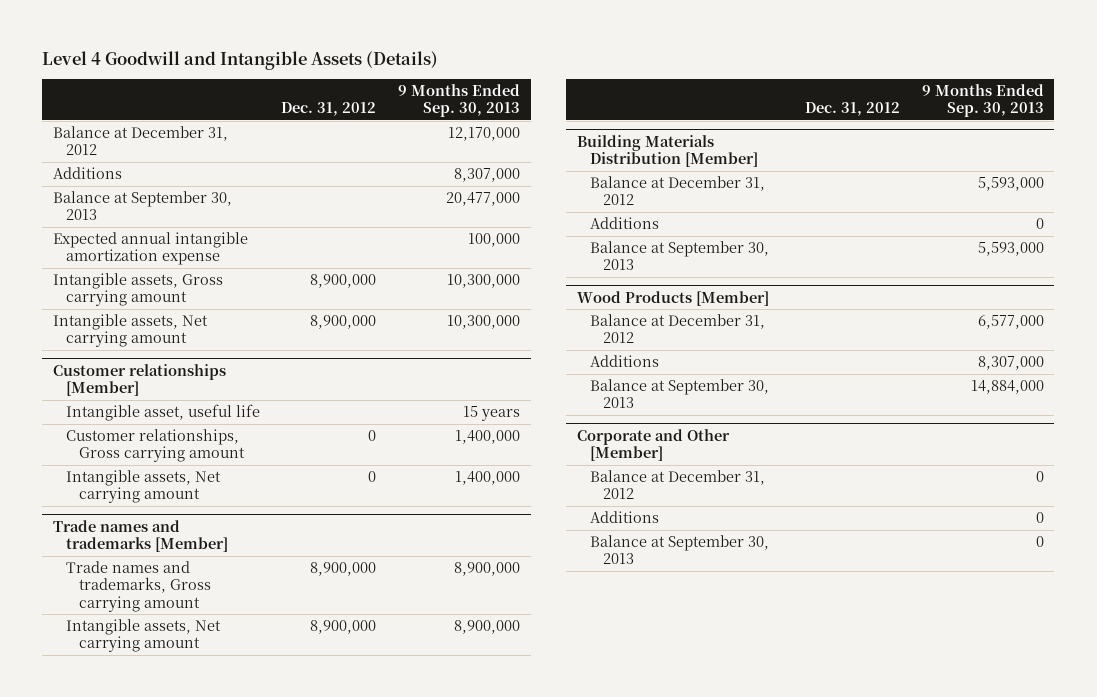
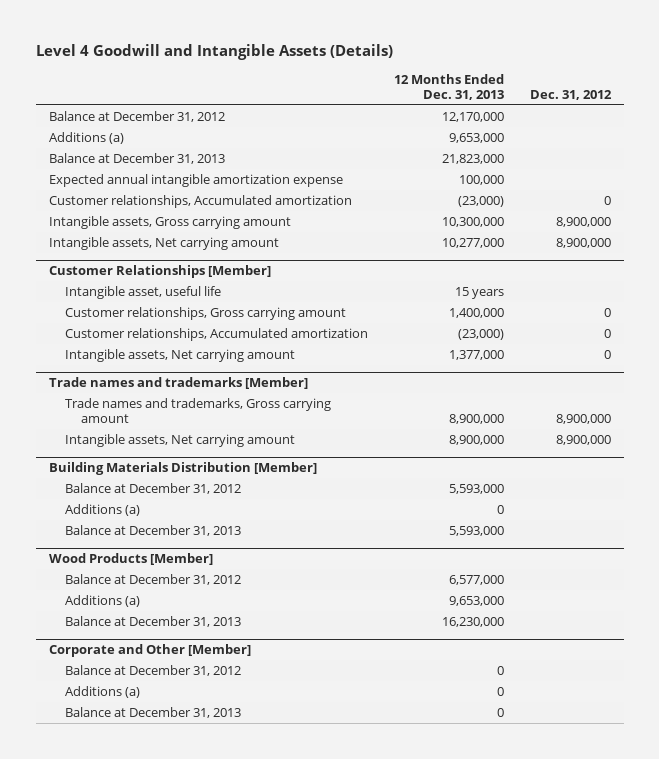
[397,83,520,118] 9 Months Ended Sep. 30, 2013 -> none
none -> [393,73,504,100] 12 Months Ended Dec. 31, 2013
[53,167,123,180] Additions -> [48,131,124,144] Additions (a)
[53,191,233,221] Balance at September 30, 2013 -> [48,152,225,164] Balance at December 31, 2013
none -> [48,194,352,208] Customer relationships, Accumulated amortization
[53,363,227,397] Customer relationships [Member] -> [48,265,271,279] Customer Relationships [Member]
none -> [64,327,368,341] Customer relationships, Accumulated amortization
[589,217,659,230] Additions -> [64,503,140,516] Additions (a)
[589,241,769,271] Balance at September 30, 2013 -> [64,524,241,536] Balance at December 31, 2013
[589,355,659,368] Additions -> [64,594,140,607] Additions (a)
[589,379,769,409] Balance at September 30, 2013 -> [64,615,241,627] Balance at December 31, 2013
[589,511,659,524] Additions -> [64,685,140,698] Additions (a)
[589,535,769,565] Balance at September 30, 2013 -> [64,706,241,718] Balance at December 31, 2013

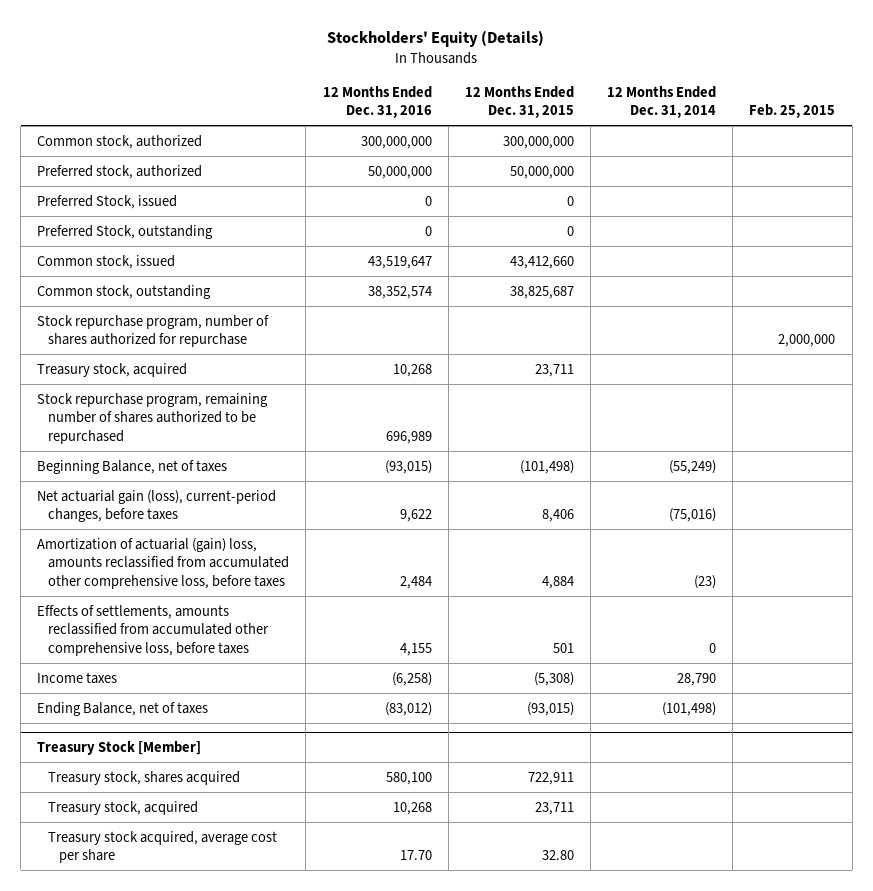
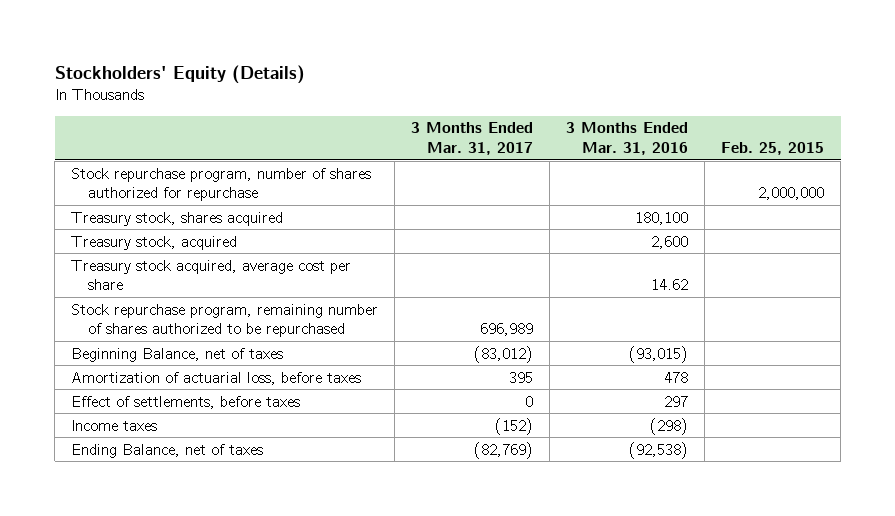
[322,85,432,119] 12 Months Ended Dec. 31, 2016 -> none
[464,85,574,119] 12 Months Ended Dec. 31, 2015 -> none
[607,85,717,119] 12 Months Ended Dec. 31, 2014 -> none
none -> [411,122,534,155] 3 Months Ended Mar. 31, 2017
none -> [566,122,689,155] 3 Months Ended Mar. 31, 2016
[37,134,203,149] Common stock, authorized -> none
[37,164,203,179] Preferred stock, authorized -> none
[37,194,178,209] Preferred Stock, issued -> none
[37,224,214,239] Preferred Stock, outstanding -> none
[37,254,176,269] Common stock, issued -> none
[37,284,212,299] Common stock, outstanding -> none
none -> [71,211,284,226] Treasury stock, shares acquired
none -> [71,259,352,291] Treasury stock acquired, average cost per share
[37,489,277,523] Net actuarial gain (loss), current-period changes, before taxes -> none
[37,537,290,589] Amortization of actuarial (gain) loss, amounts reclassified from accumulated other comprehensive loss, before taxes -> [71,371,362,385] Amortization of actuarial loss, before taxes
[37,604,270,656] Effects of settlements, amounts reclassified from accumulated other comprehensive loss, before taxes -> [71,395,301,409] Effect of settlements, before taxes
[37,740,202,755] Treasury Stock [Member] -> none
[48,770,241,785] Treasury stock, shares acquired -> none
[48,800,199,815] Treasury stock, acquired -> none
[48,830,278,864] Treasury stock acquired, average cost per share -> none

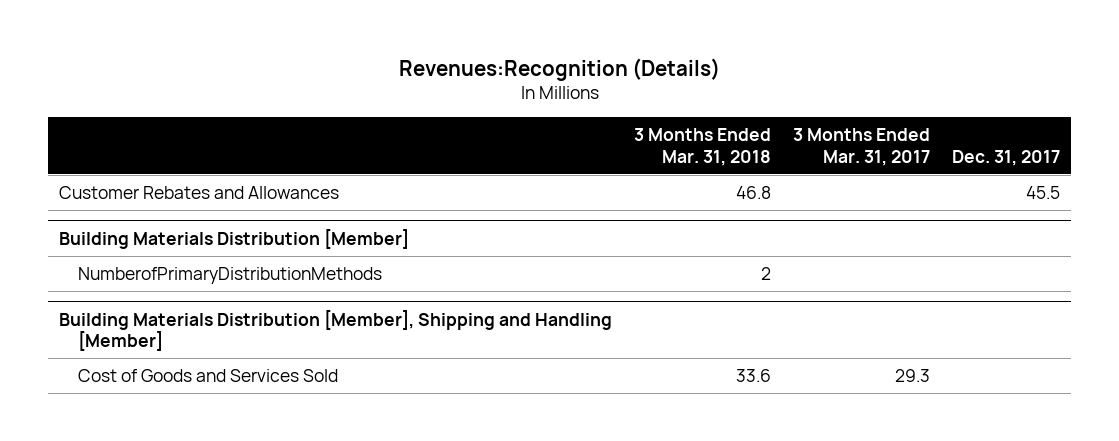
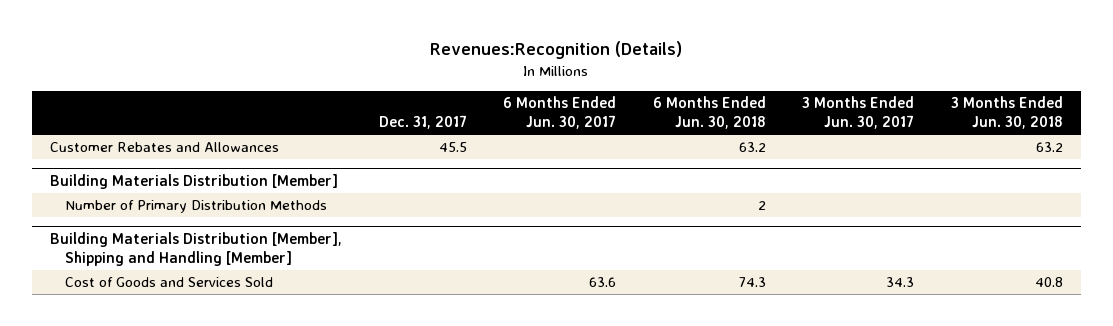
[634,128,772,166] 3 Months Ended Mar. 31, 2018 -> none
[793,128,931,166] 3 Months Ended Mar. 31, 2017 -> none
none -> [503,96,617,130] 6 Months Ended Jun. 30, 2017
none -> [652,96,766,130] 6 Months Ended Jun. 30, 2018
none -> [802,96,915,130] 3 Months Ended Jun. 30, 2017
none -> [950,96,1063,130] 3 Months Ended Jun. 30, 2018
[78,267,383,285] NumberofPrimaryDistributionMethods -> [64,200,327,214] Number of Primary Distribution Methods

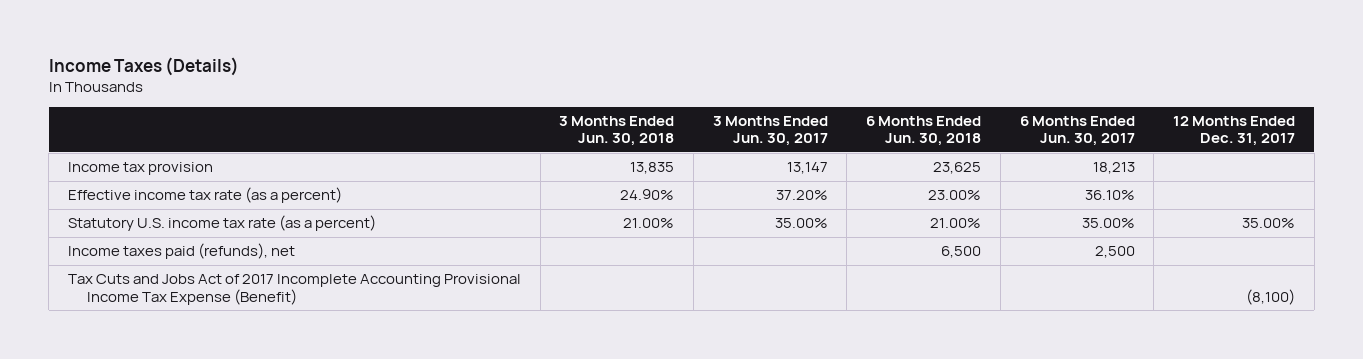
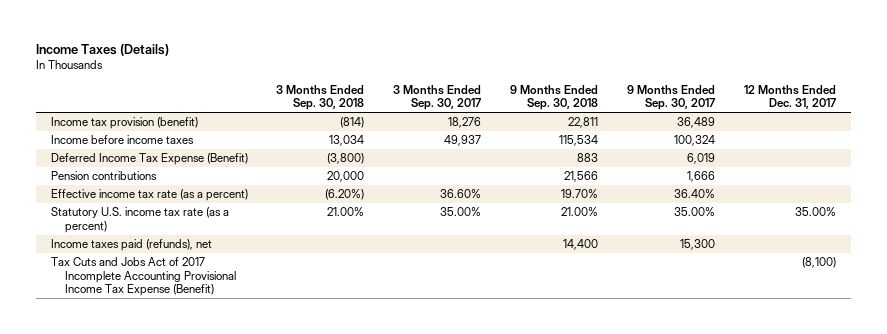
[559,116,675,147] 3 Months Ended Jun. 30, 2018 -> none
[712,116,828,147] 3 Months Ended Jun. 30, 2017 -> none
[866,116,982,147] 6 Months Ended Jun. 30, 2018 -> none
[1019,116,1135,147] 6 Months Ended Jun. 30, 2017 -> none
none -> [276,84,365,110] 3 Months Ended Sep. 30, 2018
none -> [393,84,482,110] 3 Months Ended Sep. 30, 2017
none -> [510,84,599,110] 9 Months Ended Sep. 30, 2018
none -> [627,84,716,110] 9 Months Ended Sep. 30, 2017
[67,162,213,176] Income tax provision -> [50,117,198,130] Income tax provision (benefit)
none -> [50,135,194,145] Income before income taxes
none -> [50,153,248,166] Deferred Income Tax Expense (Benefit)
none -> [50,171,157,181] Pension contributions

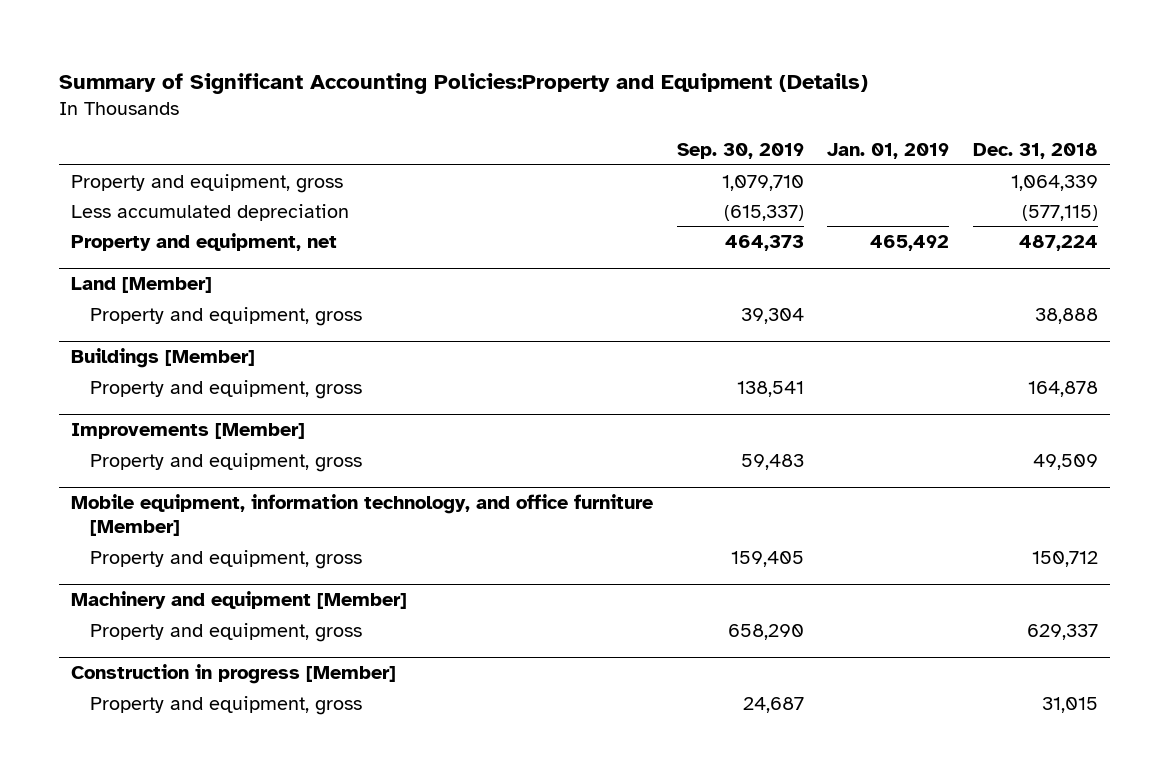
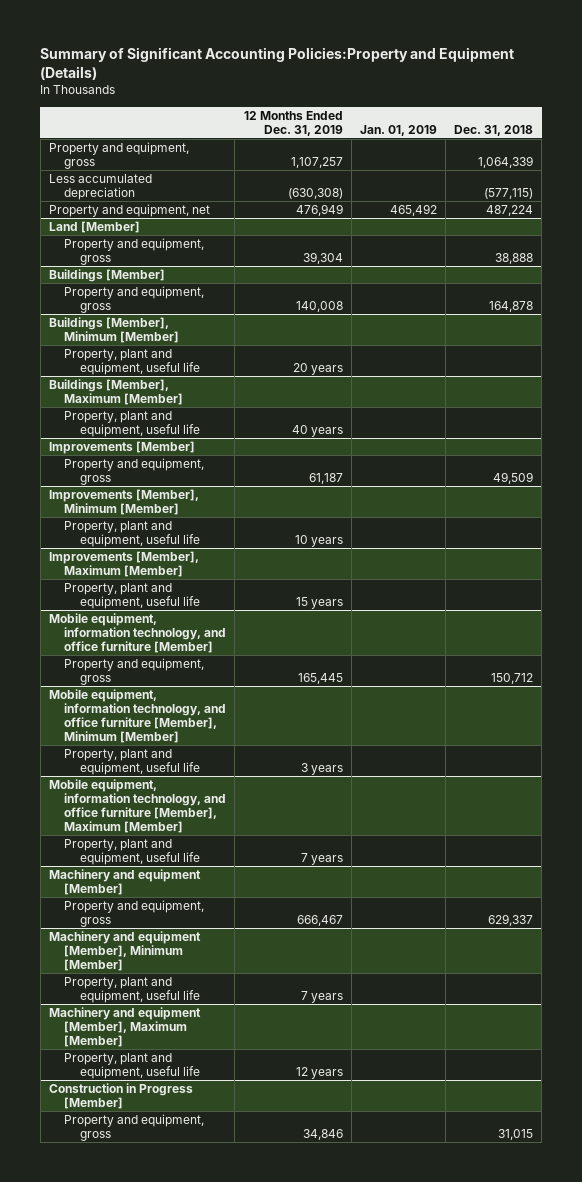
[676,143,804,160] Sep. 30, 2019 -> none
none -> [243,110,343,136] 12 Months Ended Dec. 31, 2019
none -> [48,317,180,344] Buildings [Member], Minimum [Member]
none -> [64,349,201,376] Property, plant and equipment, useful life
none -> [48,379,184,406] Buildings [Member], Maximum [Member]
none -> [64,411,201,438] Property, plant and equipment, useful life
none -> [48,489,199,516] Improvements [Member], Minimum [Member]
none -> [64,521,201,548] Property, plant and equipment, useful life
none -> [48,551,199,578] Improvements [Member], Maximum [Member]
none -> [64,583,201,610] Property, plant and equipment, useful life
none -> [48,689,227,744] Mobile equipment, information technology, and office furniture [Member], Minimum [Member]
none -> [64,749,201,776] Property, plant and equipment, useful life
none -> [48,779,227,834] Mobile equipment, information technology, and office furniture [Member], Maximum [Member]
none -> [64,839,201,866] Property, plant and equipment, useful life
none -> [48,931,201,972] Machinery and equipment [Member], Minimum [Member]
none -> [64,977,201,1004] Property, plant and equipment, useful life
none -> [48,1007,201,1048] Machinery and equipment [Member], Maximum [Member]
none -> [64,1053,201,1080] Property, plant and equipment, useful life
[70,663,396,684] Construction in progress [Member] -> [48,1083,193,1110] Construction in Progress [Member]

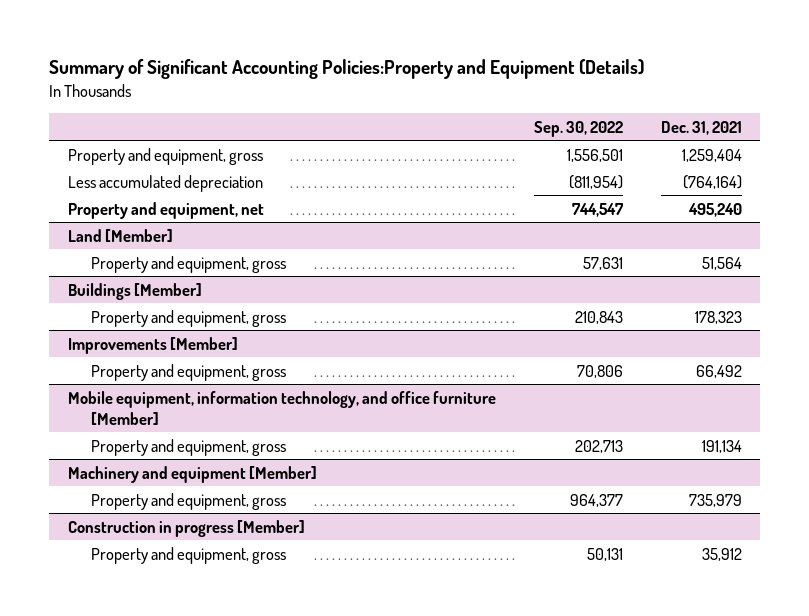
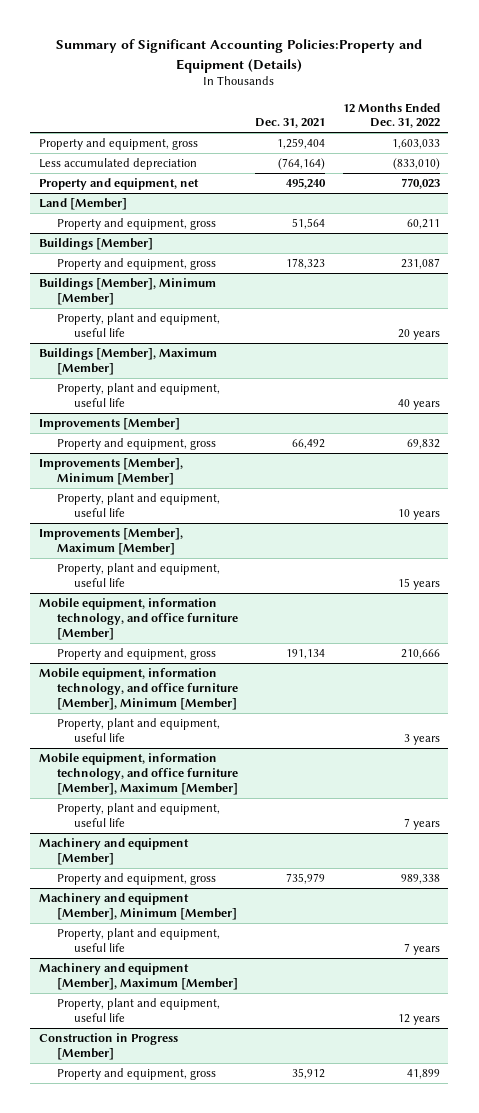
[533,120,623,137] Sep. 30, 2022 -> none
none -> [342,102,440,129] 12 Months Ended Dec. 31, 2022
none -> [38,277,216,305] Buildings [Member], Minimum [Member]
none -> [56,312,220,337] Property, plant and equipment, useful life
none -> [38,347,217,375] Buildings [Member], Maximum [Member]
none -> [56,382,220,407] Property, plant and equipment, useful life
none -> [38,457,183,485] Improvements [Member], Minimum [Member]
none -> [56,492,220,517] Property, plant and equipment, useful life
none -> [38,527,183,555] Improvements [Member], Maximum [Member]
none -> [56,562,220,587] Property, plant and equipment, useful life
none -> [38,667,238,710] Mobile equipment, information technology, and office furniture [Member], Minimum [Member]
none -> [56,717,220,742] Property, plant and equipment, useful life
none -> [38,752,238,795] Mobile equipment, information technology, and office furniture [Member], Maximum [Member]
none -> [56,802,220,827] Property, plant and equipment, useful life
none -> [38,892,237,920] Machinery and equipment [Member], Minimum [Member]
none -> [56,927,220,952] Property, plant and equipment, useful life
none -> [38,962,238,990] Machinery and equipment [Member], Maximum [Member]
none -> [56,997,220,1022] Property, plant and equipment, useful life
[67,519,305,537] Construction in progress [Member] -> [38,1032,178,1060] Construction in Progress [Member]

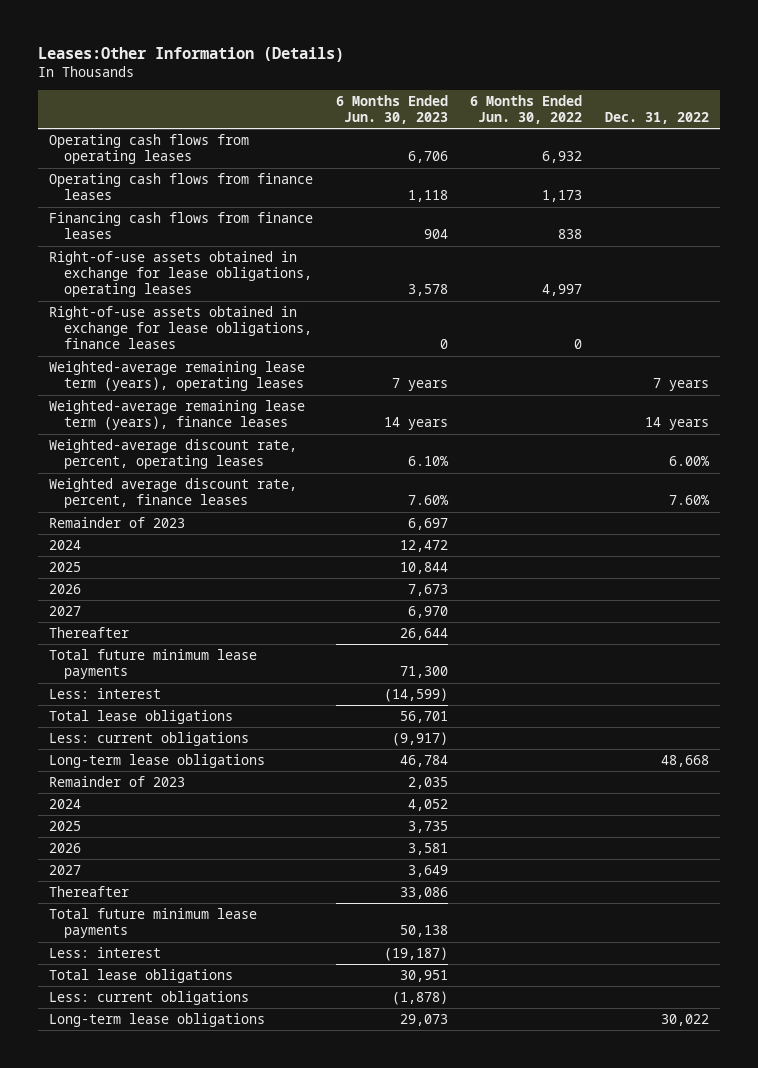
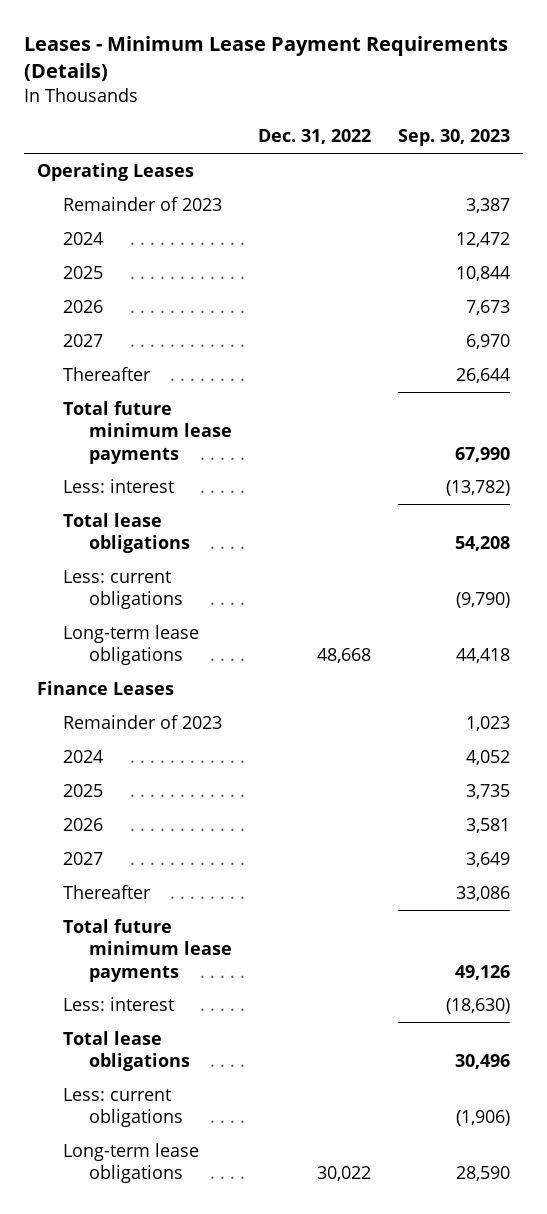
[37,46,344,62] Leases:Other Information (Details) -> [23,36,508,82] Leases - Minimum Lease Payment Requirements (Details)
[335,94,448,125] 6 Months Ended Jun. 30, 2023 -> none
[470,94,583,125] 6 Months Ended Jun. 30, 2022 -> none
none -> [397,129,510,147] Sep. 30, 2023
[49,134,250,165] Operating cash flows from operating leases -> none
[49,173,314,201] Operating cash flows from finance leases -> none
[49,212,314,240] Financing cash flows from finance leases -> none
[49,251,313,298] Right-of-use assets obtained in exchange for lease obligations, operating leases -> none
[49,306,313,350] Right-of-use assets obtained in exchange for lease obligations, finance leases -> none
[49,361,306,392] Weighted-average remaining lease term (years), operating leases -> none
[49,400,306,431] Weighted-average remaining lease term (years), finance leases -> none
[49,439,298,470] Weighted-average discount rate, percent, operating leases -> none
[49,478,298,509] Weighted average discount rate, percent, finance leases -> none
none -> [37,163,195,182] Operating Leases
none -> [37,681,175,696] Finance Leases

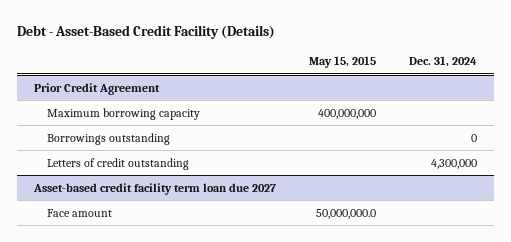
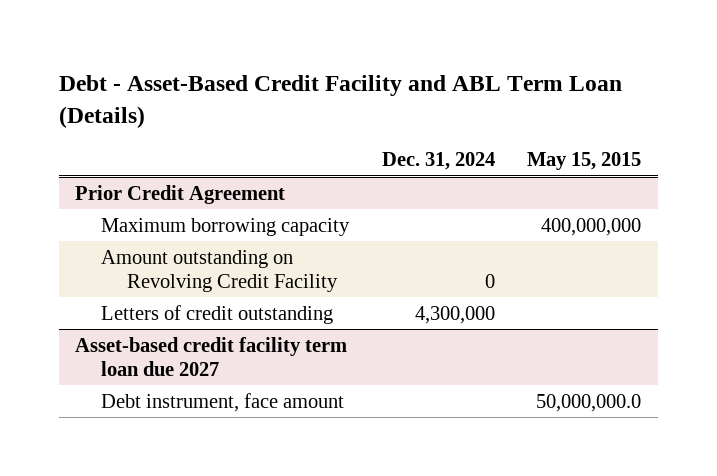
[17,25,276,40] Debt - Asset-Based Credit Facility (Details) -> [58,74,622,128] Debt - Asset-Based Credit Facility and ABL Term Loan (Details)
[46,132,170,145] Borrowings outstanding -> [101,249,339,293] Amount outstanding on Revolving Credit Facility
[46,208,112,217] Face amount -> [101,392,345,412] Debt instrument, face amount

